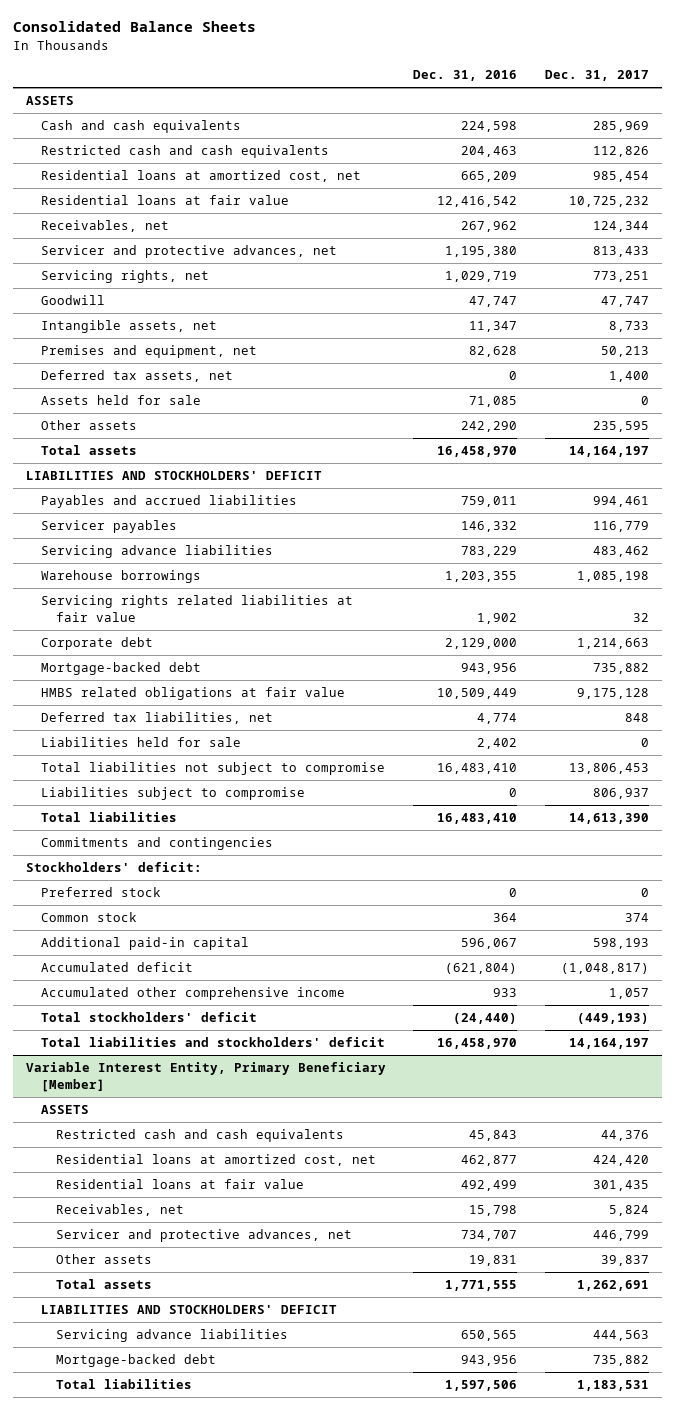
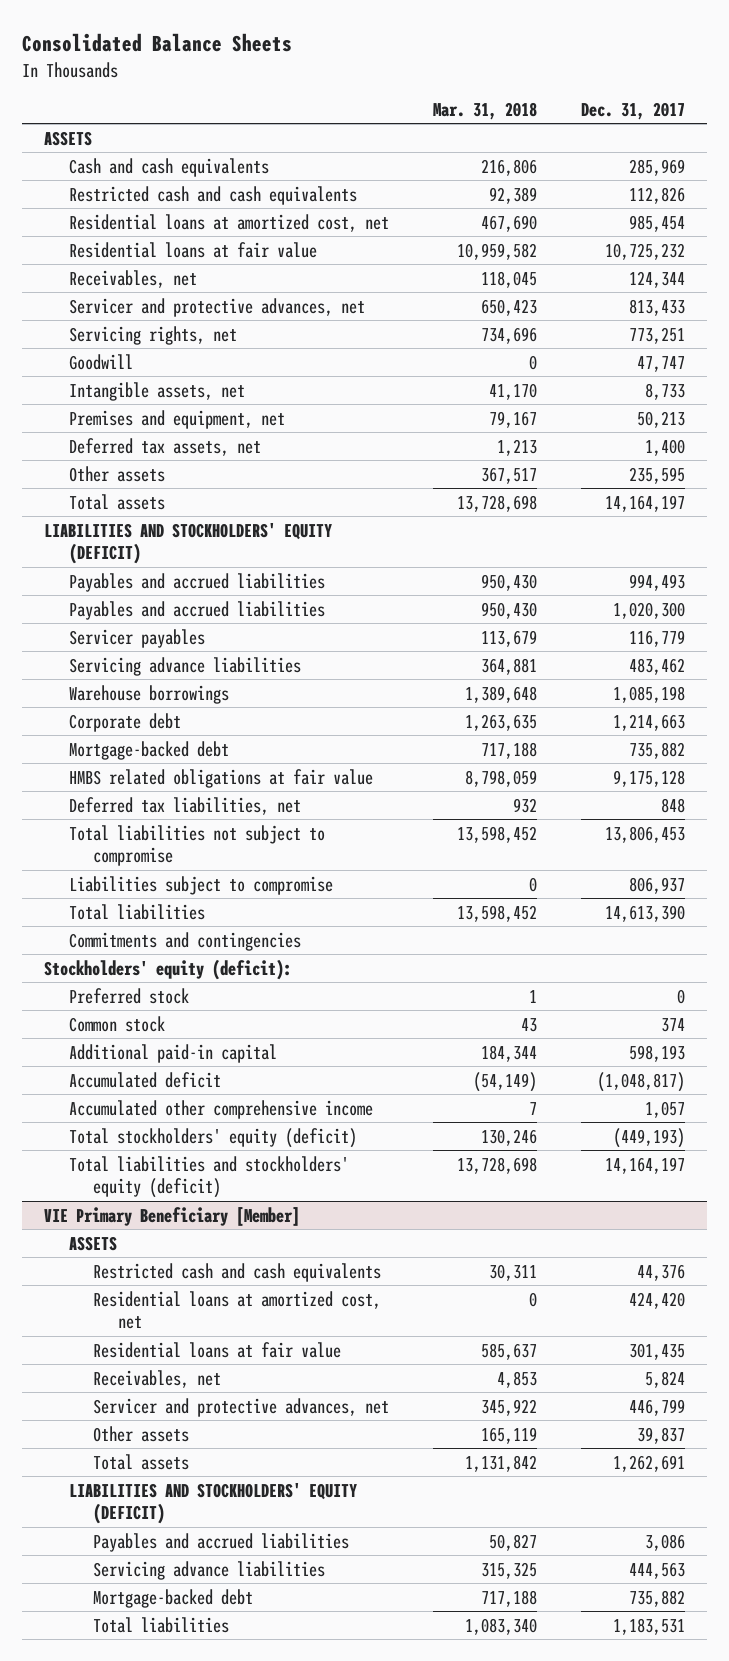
[413,70,518,82] Dec. 31, 2016 -> none
none -> [433,101,538,120] Mar. 31, 2018
[41,395,202,406] Assets held for sale -> none
[26,471,323,481] LIABILITIES AND STOCKHOLDERS' DEFICIT -> [44,522,333,565] LIABILITIES AND STOCKHOLDERS' EQUITY (DEFICIT)
[592,496,649,508] 994,461 -> [629,573,686,591] 994,493
none -> [68,600,325,620] Payables and accrued liabilities
[41,595,354,622] Servicing rights related liabilities at fair value -> none
[41,737,242,748] Liabilities held for sale -> none
[26,862,203,873] Stockholders' deficit: -> [44,958,293,980] Stockholders' equity (deficit):
[41,1012,258,1023] Total stockholders' deficit -> [68,1127,357,1148] Total stockholders' equity (deficit)
[41,1037,386,1048] Total liabilities and stockholders' deficit -> [68,1155,349,1199] Total liabilities and stockholders' equity (deficit)
[26,1062,387,1092] Variable Interest Entity, Primary Beneficiary [Member] -> [44,1206,301,1226] VIE Primary Beneficiary [Member]
[41,1305,338,1315] LIABILITIES AND STOCKHOLDERS' DEFICIT -> [68,1482,357,1525] LIABILITIES AND STOCKHOLDERS' EQUITY (DEFICIT)
none -> [93,1532,350,1552] Payables and accrued liabilities

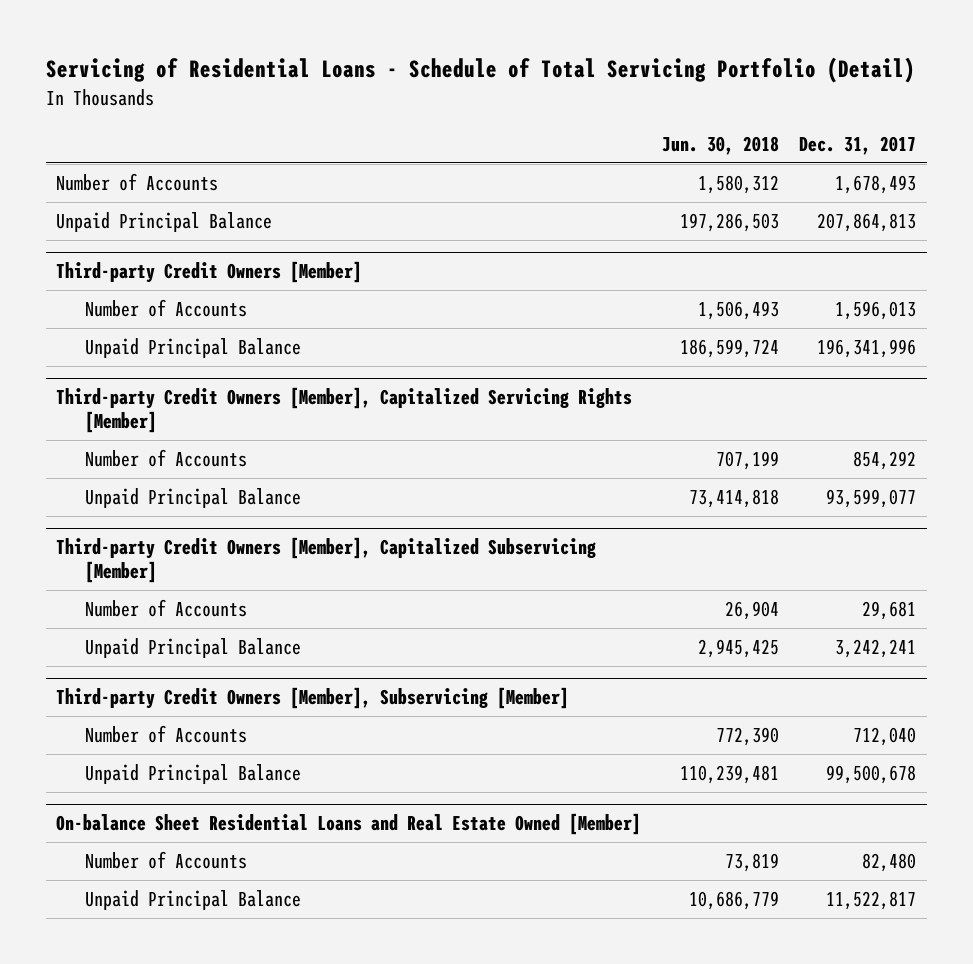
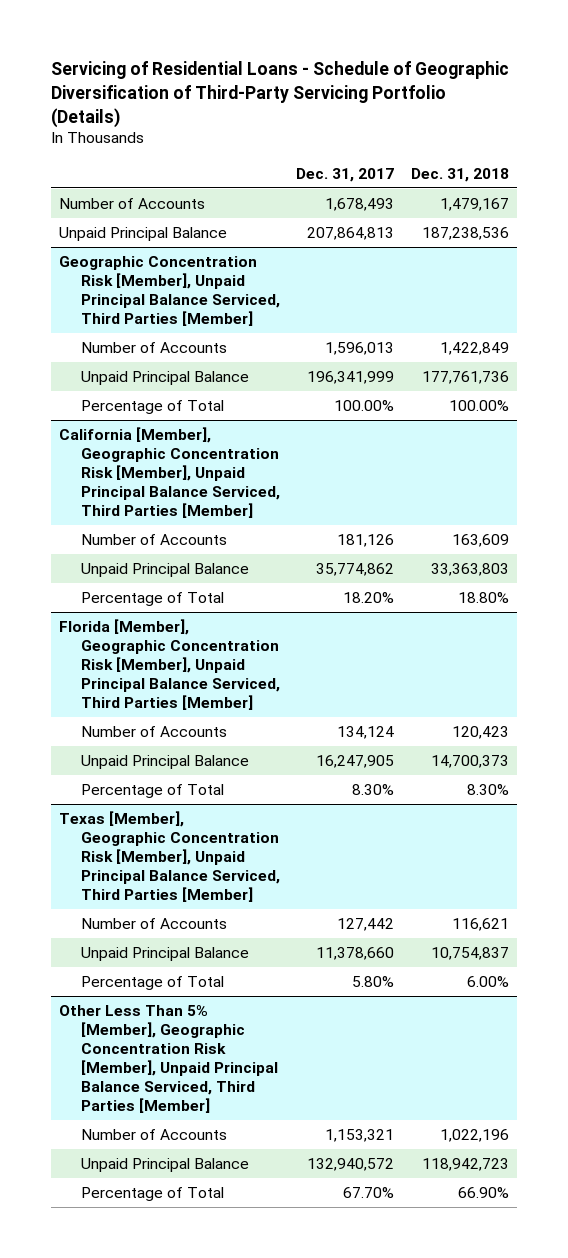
[45,57,915,84] Servicing of Residential Loans - Schedule of Total Servicing Portfolio (Detail) -> [50,60,509,128] Servicing of Residential Loans - Schedule of Geographic Diversification of Third-Party Servicing Portfolio (Details)
[661,135,779,155] Jun. 30, 2018 -> none
none -> [410,167,509,182] Dec. 31, 2018
[56,261,363,284] Third-party Credit Owners [Member] -> none
none -> [59,255,280,327] Geographic Concentration Risk [Member], Unpaid Principal Balance Serviced, Third Parties [Member]
[56,387,633,434] Third-party Credit Owners [Member], Capitalized Servicing Rights [Member] -> none
[56,537,597,584] Third-party Credit Owners [Member], Capitalized Subservicing [Member] -> none
[56,687,570,710] Third-party Credit Owners [Member], Subservicing [Member] -> none
[56,813,642,836] On-balance Sheet Residential Loans and Real Estate Owned [Member] -> none
[817,339,917,359] 196,341,996 -> [307,370,395,384] 196,341,999
none -> [80,399,224,414] Percentage of Total
none -> [59,426,280,519] California [Member], Geographic Concentration Risk [Member], Unpaid Principal Balance Serviced, Third Parties [Member]
[853,451,917,471] 854,292 -> [337,533,395,547] 181,126
[826,489,917,509] 93,599,077 -> [316,562,395,576] 35,774,862
none -> [80,591,224,606] Percentage of Total
none -> [59,618,280,711] Florida [Member], Geographic Concentration Risk [Member], Unpaid Principal Balance Serviced, Third Parties [Member]
[862,601,917,621] 29,681 -> [337,725,395,739] 134,124
[835,639,917,659] 3,242,241 -> [316,754,395,768] 16,247,905
none -> [80,783,224,798] Percentage of Total
none -> [59,810,280,903] Texas [Member], Geographic Concentration Risk [Member], Unpaid Principal Balance Serviced, Third Parties [Member]
[853,727,917,747] 712,040 -> [337,917,395,931] 127,442
[826,765,917,785] 99,500,678 -> [316,946,395,960] 11,378,660
none -> [80,975,224,990] Percentage of Total
none -> [59,1004,278,1114] Other Less Than 5% [Member], Geographic Concentration Risk [Member], Unpaid Principal Balance Serviced, Third Parties [Member]
[862,853,917,873] 82,480 -> [325,1128,395,1142] 1,153,321
[826,891,917,911] 11,522,817 -> [307,1157,395,1171] 132,940,572
none -> [80,1186,224,1201] Percentage of Total

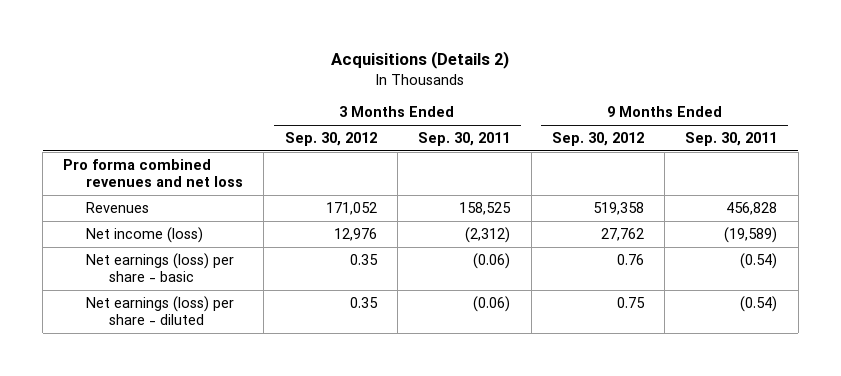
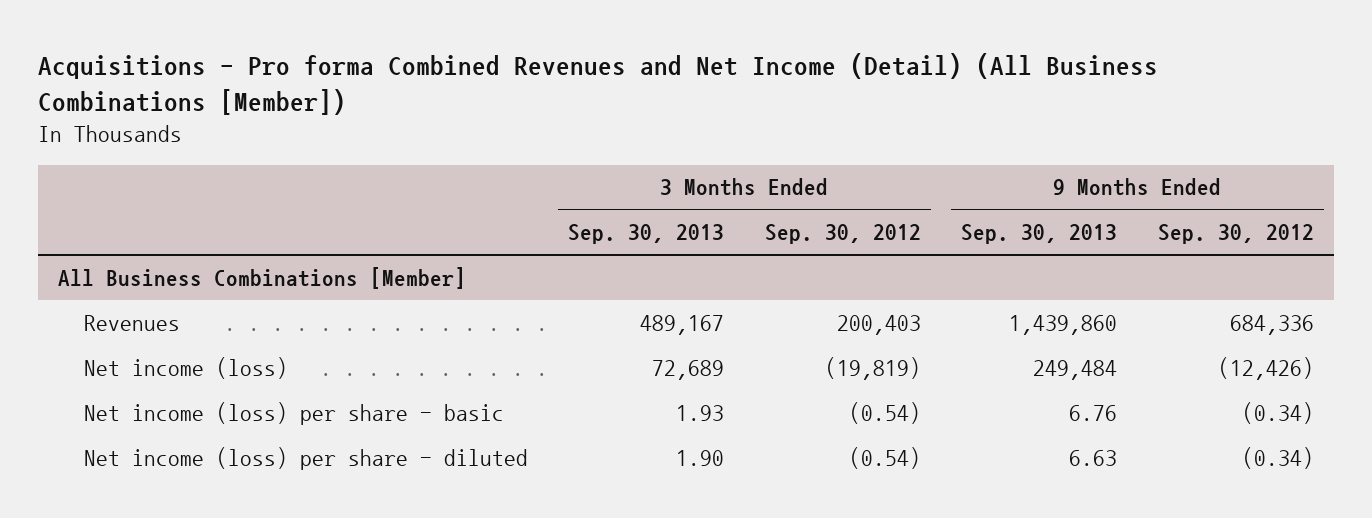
[331,51,510,70] Acquisitions (Details 2) -> [38,53,1159,116] Acquisitions - Pro forma Combined Revenues and Net Income (Detail) (All Business Combinations [Member])
[418,132,511,147] Sep. 30, 2011 -> none
[685,132,778,147] Sep. 30, 2011 -> none
none -> [568,224,725,245] Sep. 30, 2013
none -> [961,224,1118,245] Sep. 30, 2013
[63,159,244,188] Pro forma combined revenues and net loss -> none
none -> [58,266,467,289] All Business Combinations [Member]
[325,202,377,216] 171,052 -> [836,314,921,335] 200,403
[592,202,644,216] 519,358 -> [1229,314,1314,335] 684,336
[333,228,377,242] 12,976 -> [824,356,921,380] (19,819)
[600,228,644,242] 27,762 -> [1217,356,1314,380] (12,426)
[86,253,235,283] Net earnings (loss) per share - basic -> [83,401,504,425] Net income (loss) per share - basic
[349,254,378,266] 0.35 -> [848,401,921,424] (0.54)
[616,254,644,266] 0.76 -> [1241,401,1314,424] (0.34)
[86,296,235,326] Net earnings (loss) per share - diluted -> [83,446,528,470] Net income (loss) per share - diluted
[349,297,378,309] 0.35 -> [848,446,921,469] (0.54)
[616,297,645,309] 0.75 -> [1241,446,1314,469] (0.34)

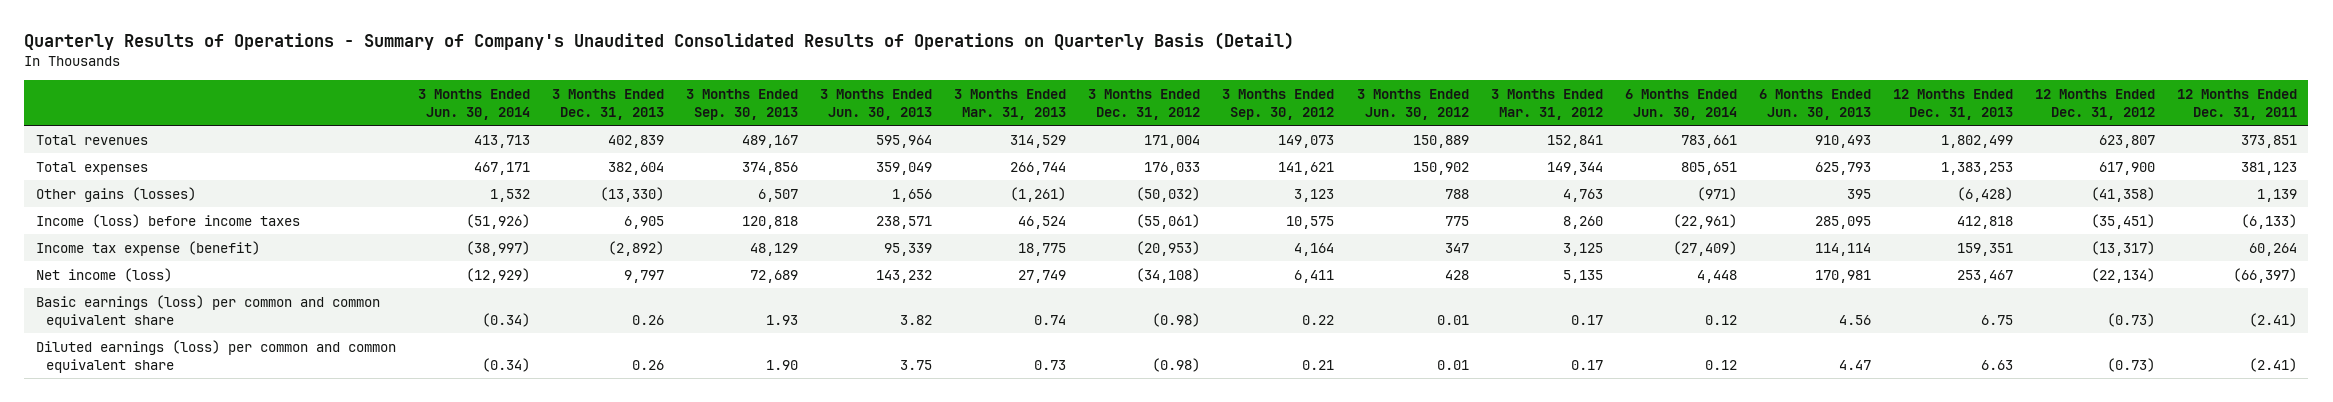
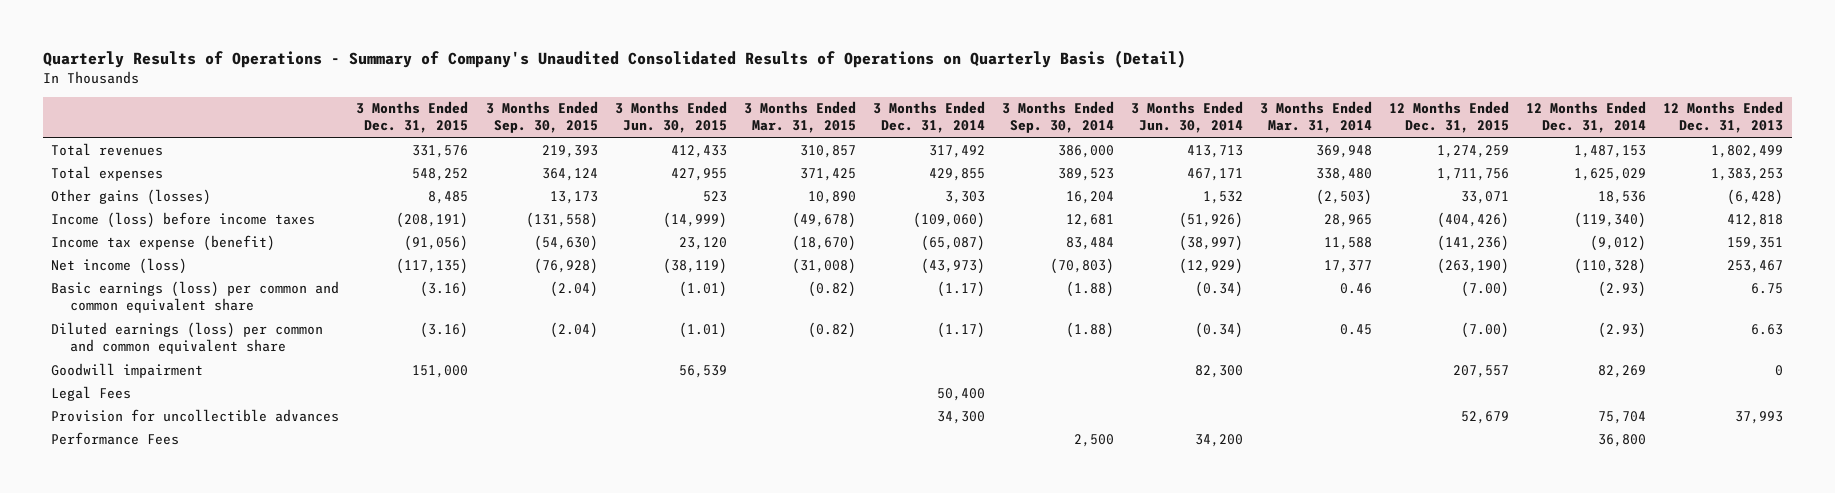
[551,88,664,120] 3 Months Ended Dec. 31, 2013 -> none
[685,88,798,120] 3 Months Ended Sep. 30, 2013 -> none
[820,88,933,120] 3 Months Ended Jun. 30, 2013 -> none
[954,88,1067,120] 3 Months Ended Mar. 31, 2013 -> none
[1088,88,1201,120] 3 Months Ended Dec. 31, 2012 -> none
[1222,88,1335,120] 3 Months Ended Sep. 30, 2012 -> none
[1356,88,1469,120] 3 Months Ended Jun. 30, 2012 -> none
[1490,88,1603,120] 3 Months Ended Mar. 31, 2012 -> none
[1624,88,1737,120] 6 Months Ended Jun. 30, 2014 -> none
[1758,88,1871,120] 6 Months Ended Jun. 30, 2013 -> none
[2035,88,2156,120] 12 Months Ended Dec. 31, 2012 -> none
[2177,88,2298,120] 12 Months Ended Dec. 31, 2011 -> none
none -> [356,101,469,134] 3 Months Ended Dec. 31, 2015
none -> [485,101,598,134] 3 Months Ended Sep. 30, 2015
none -> [614,101,727,134] 3 Months Ended Jun. 30, 2015
none -> [743,101,856,134] 3 Months Ended Mar. 31, 2015
none -> [872,101,985,134] 3 Months Ended Dec. 31, 2014
none -> [1001,101,1114,134] 3 Months Ended Sep. 30, 2014
none -> [1260,101,1373,134] 3 Months Ended Mar. 31, 2014
none -> [1389,101,1510,134] 12 Months Ended Dec. 31, 2015
none -> [1526,101,1647,134] 12 Months Ended Dec. 31, 2014
none -> [51,362,204,378] Goodwill impairment
none -> [51,385,132,401] Legal Fees
none -> [51,408,340,422] Provision for uncollectible advances
none -> [51,431,180,445] Performance Fees

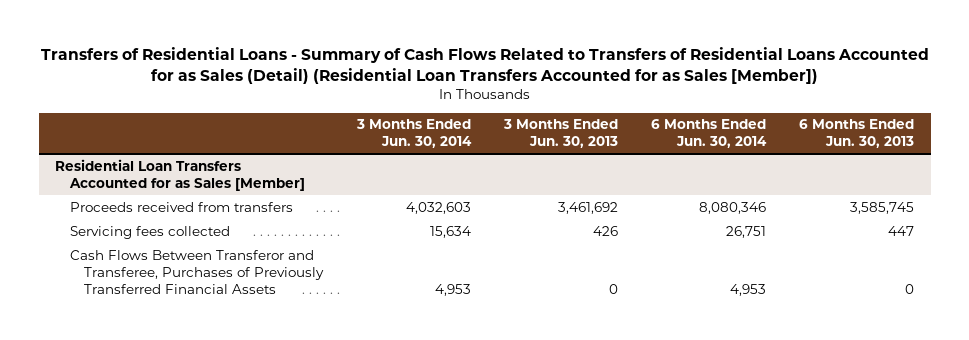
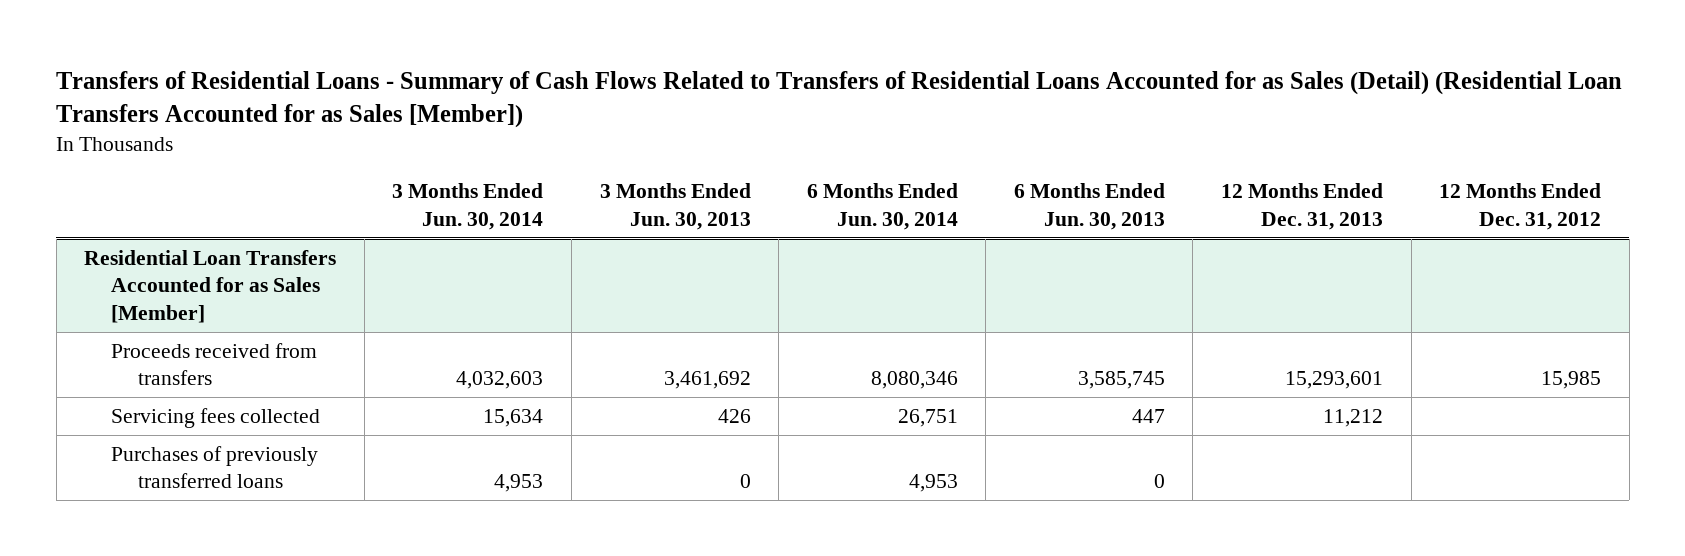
none -> [1221,183,1384,230] 12 Months Ended Dec. 31, 2013
none -> [1439,183,1602,230] 12 Months Ended Dec. 31, 2012
[69,249,325,294] Cash Flows Between Transferor and Transferee, Purchases of Previously Transferred Financial Assets -> [111,445,319,489] Purchases of previously transferred loans

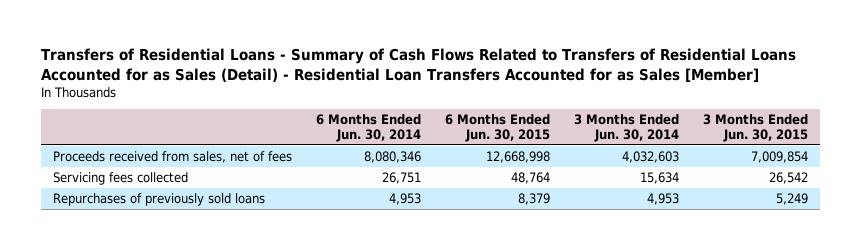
[56,71,1623,129] Transfers of Residential Loans - Summary of Cash Flows Related to Transfers of Residential Loans Accounted for as Sales (Detail) (Residential Loan Transfers Accounted for as Sales [Member]) -> [40,48,796,82] Transfers of Residential Loans - Summary of Cash Flows Related to Transfers of Residential Loans Accounted for as Sales (Detail) - Residential Loan Transfers Accounted for as Sales [Member]
[599,183,751,230] 3 Months Ended Jun. 30, 2013 -> none
[1013,183,1165,230] 6 Months Ended Jun. 30, 2013 -> none
[1221,183,1384,230] 12 Months Ended Dec. 31, 2013 -> none
[1439,183,1602,230] 12 Months Ended Dec. 31, 2012 -> none
none -> [444,114,550,142] 6 Months Ended Jun. 30, 2015
none -> [702,114,808,142] 3 Months Ended Jun. 30, 2015
[84,249,337,323] Residential Loan Transfers Accounted for as Sales [Member] -> none
[111,342,318,386] Proceeds received from transfers -> [52,150,292,163] Proceeds received from sales, net of fees
[111,445,319,489] Purchases of previously transferred loans -> [52,192,265,206] Repurchases of previously sold loans

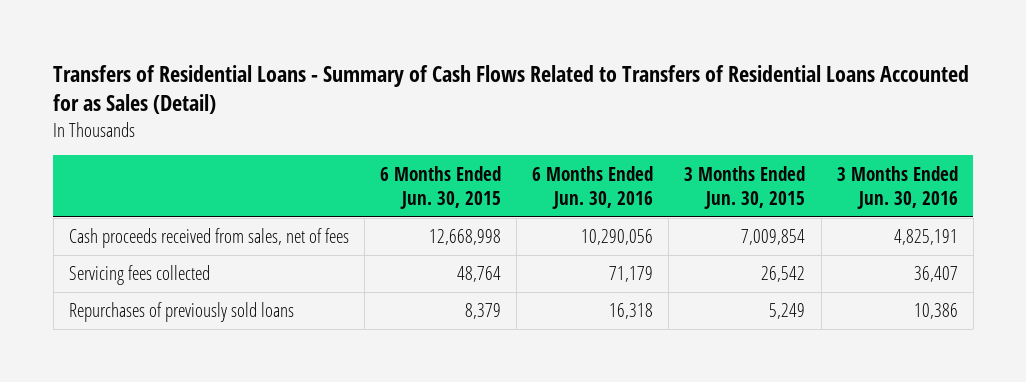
[40,48,796,82] Transfers of Residential Loans - Summary of Cash Flows Related to Transfers of Residential Loans Accounted for as Sales (Detail) - Residential Loan Transfers Accounted for as Sales [Member] -> [53,65,970,115] Transfers of Residential Loans - Summary of Cash Flows Related to Transfers of Residential Loans Accounted for as Sales (Detail)
[315,114,421,142] 6 Months Ended Jun. 30, 2014 -> none
[573,114,679,142] 3 Months Ended Jun. 30, 2014 -> none
none -> [532,165,654,209] 6 Months Ended Jun. 30, 2016
none -> [836,165,958,209] 3 Months Ended Jun. 30, 2016
[52,150,292,163] Proceeds received from sales, net of fees -> [68,228,349,249] Cash proceeds received from sales, net of fees

